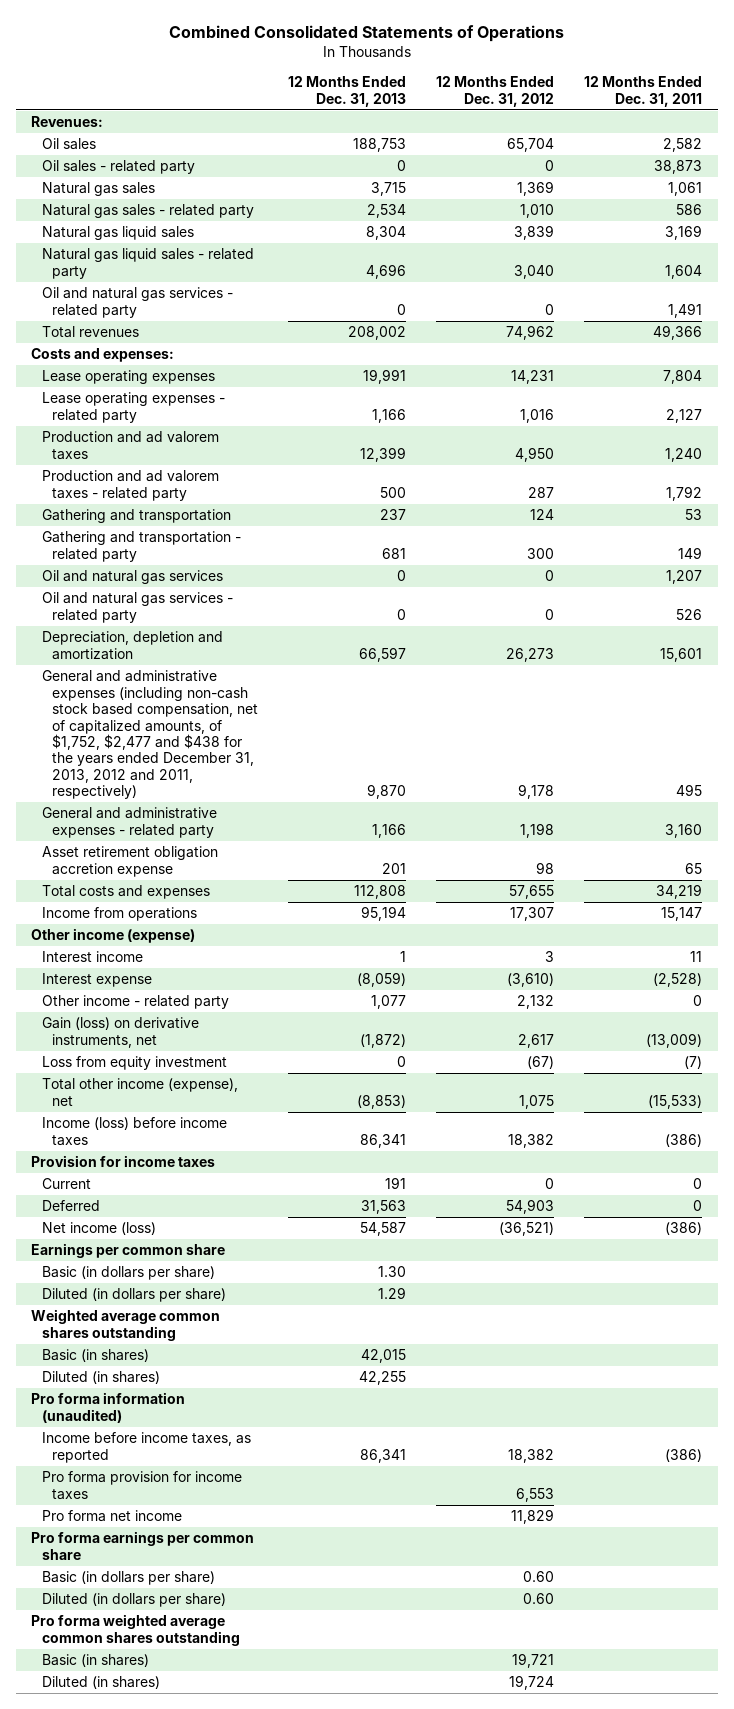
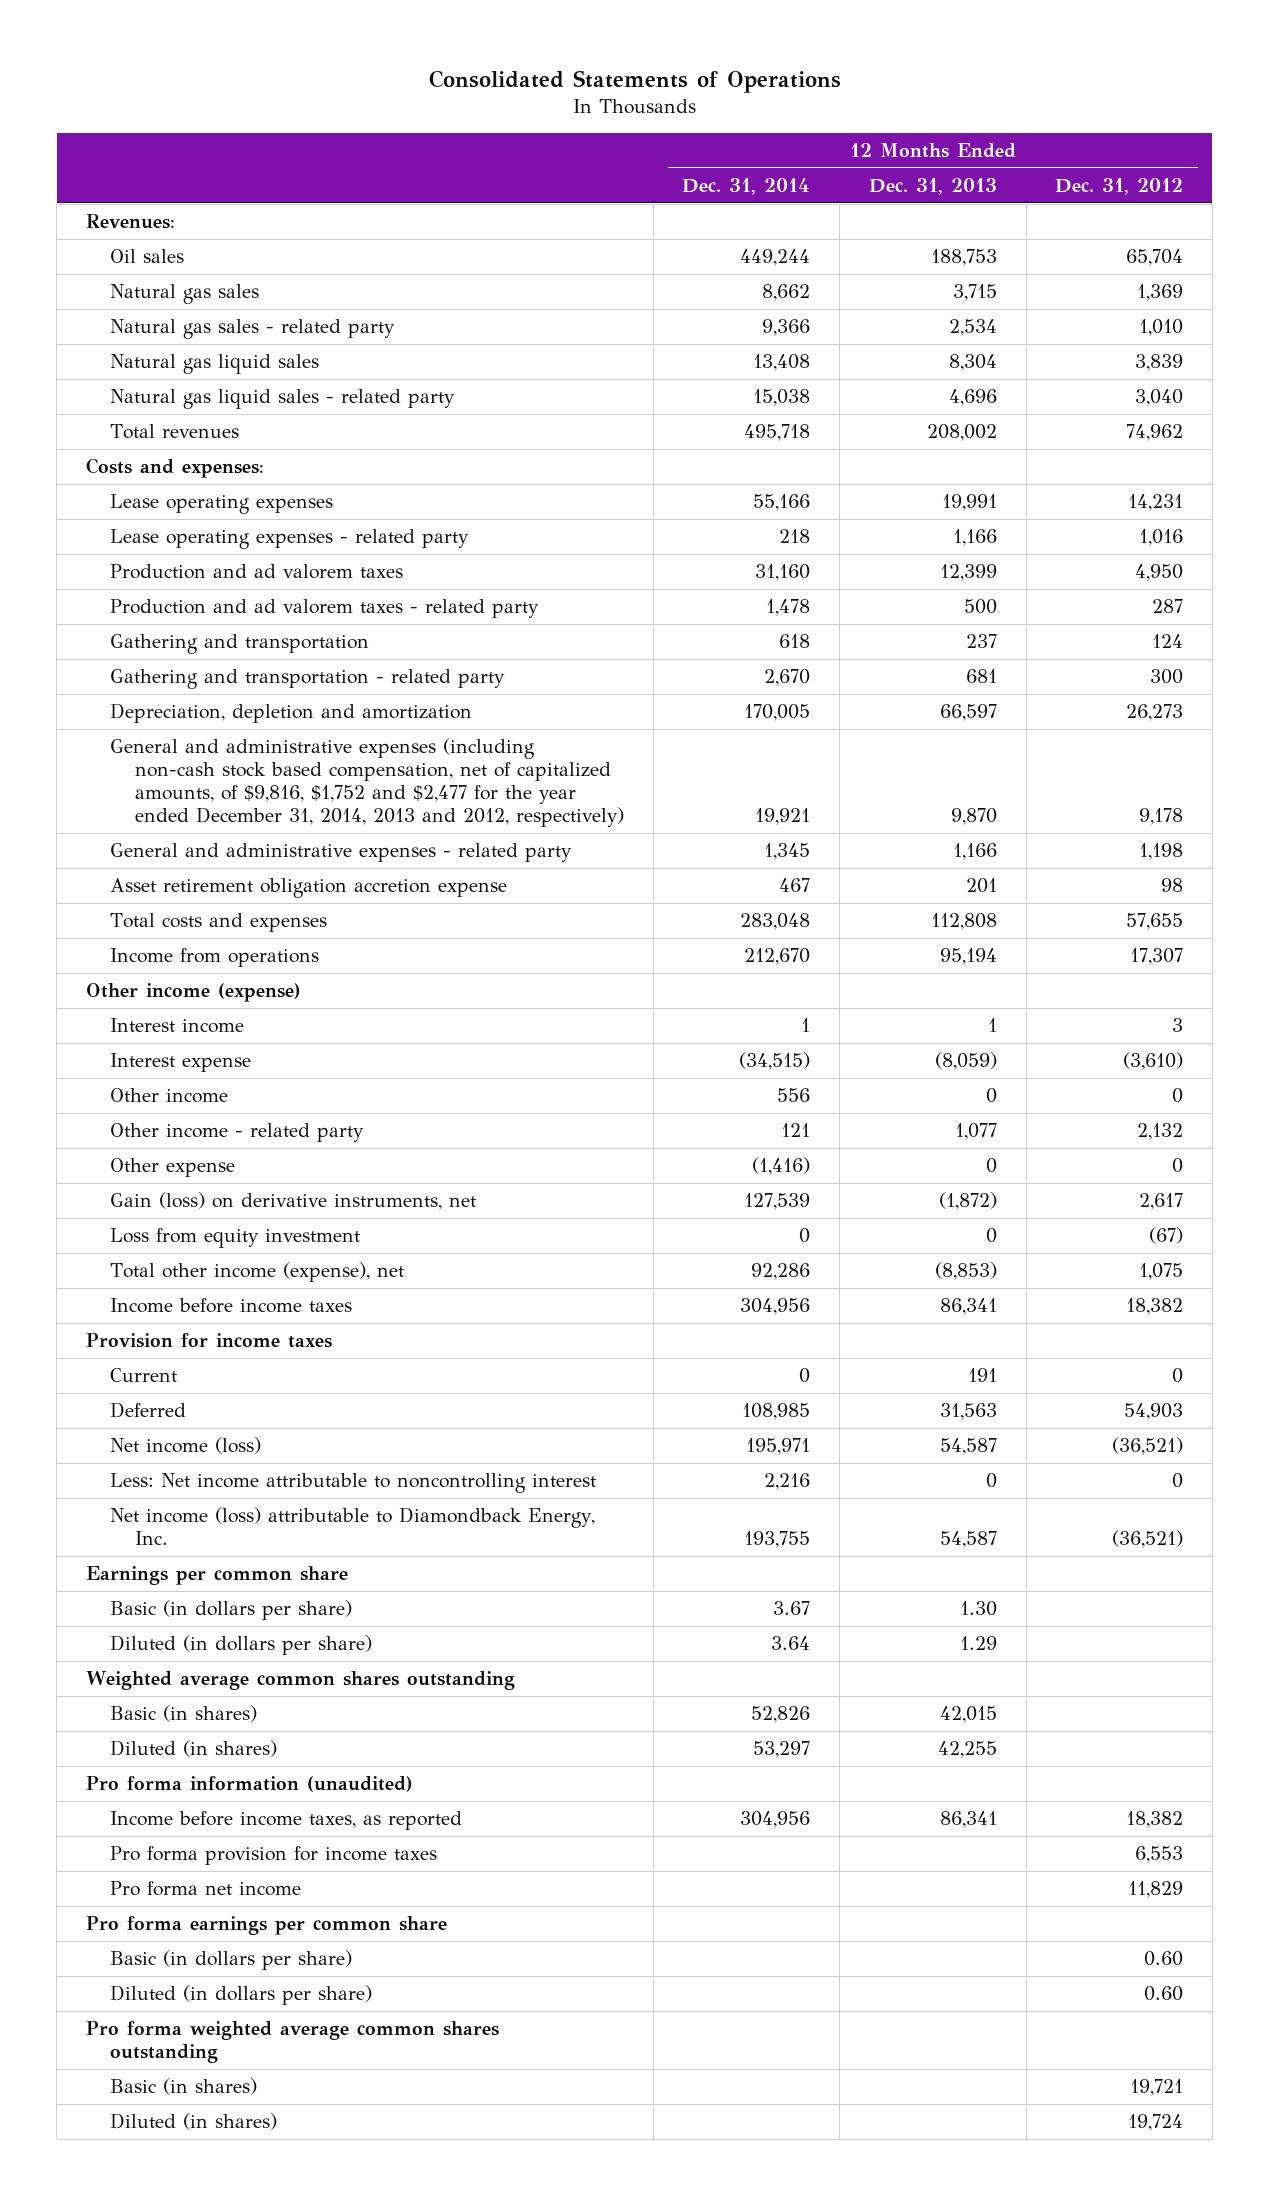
[168,25,564,43] Combined Consolidated Statements of Operations -> [428,69,841,93] Consolidated Statements of Operations
[584,76,703,107] 12 Months Ended Dec. 31, 2011 -> none
none -> [682,177,811,195] Dec. 31, 2014
[41,160,195,175] Oil sales - related party -> none
[41,287,233,318] Oil and natural gas services - related party -> none
[41,570,223,585] Oil and natural gas services -> none
[41,592,233,623] Oil and natural gas services - related party -> none
[41,670,259,800] General and administrative expenses (including non-cash stock based compensation, net of capitalized amounts, of $1,752, $2,477 and $438 for the years ended December 31, 2013, 2012 and 2011, respectively) -> [110,738,624,827] General and administrative expenses (including non-cash stock based compensation, net of capitalized amounts, of $9,816, $1,752 and $2,477 for the year ended December 31, 2014, 2013 and 2012, respectively)
none -> [110,1088,229,1104] Other income
none -> [110,1158,236,1178] Other expense
[41,1117,227,1146] Income (loss) before income taxes -> [110,1298,353,1314] Income before income taxes
none -> [110,1473,597,1494] Less: Net income attributable to noncontrolling interest
none -> [110,1507,596,1546] Net income (loss) attributable to Diamondback Energy, Inc.

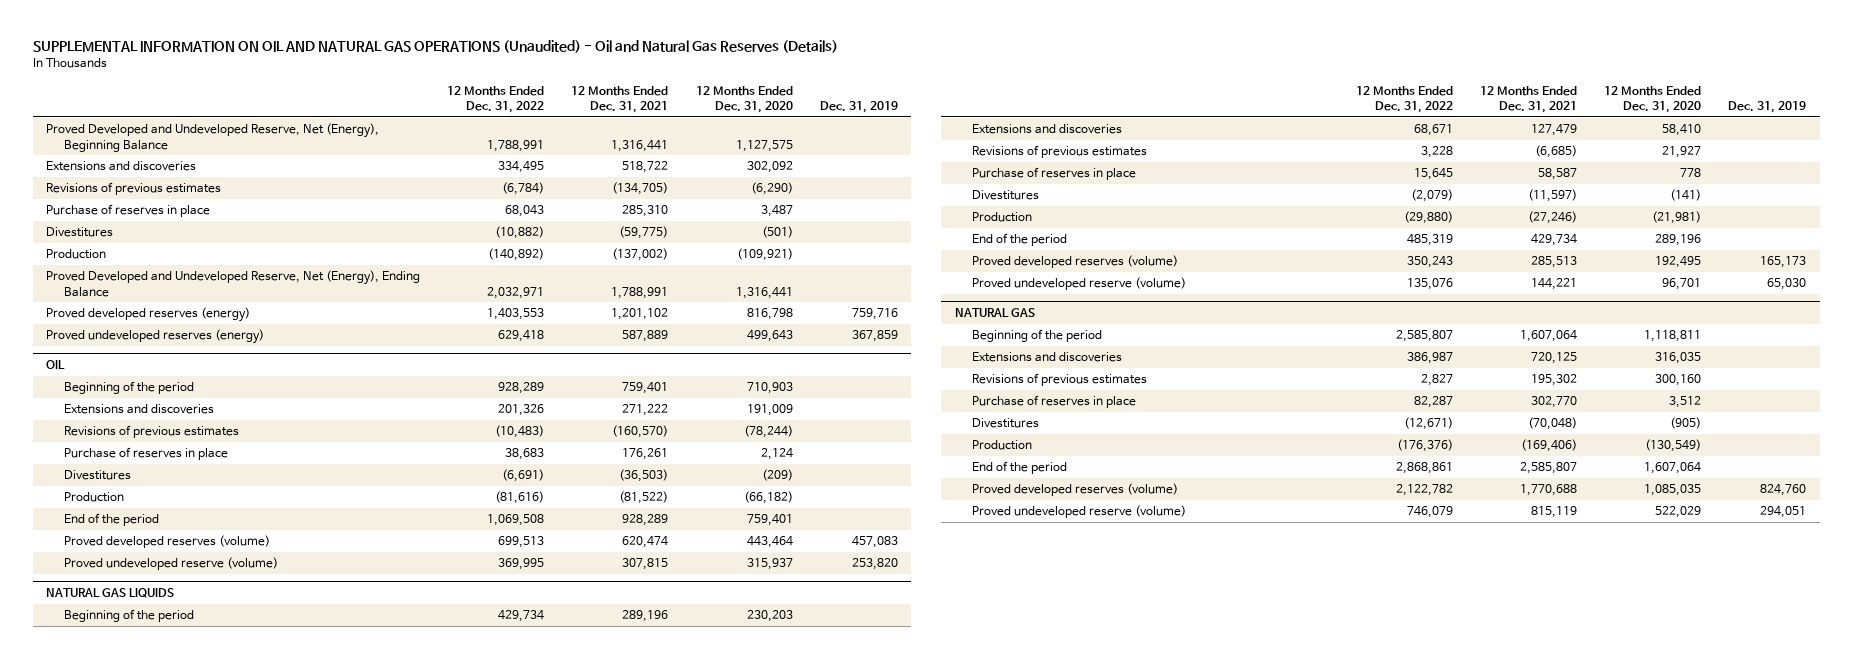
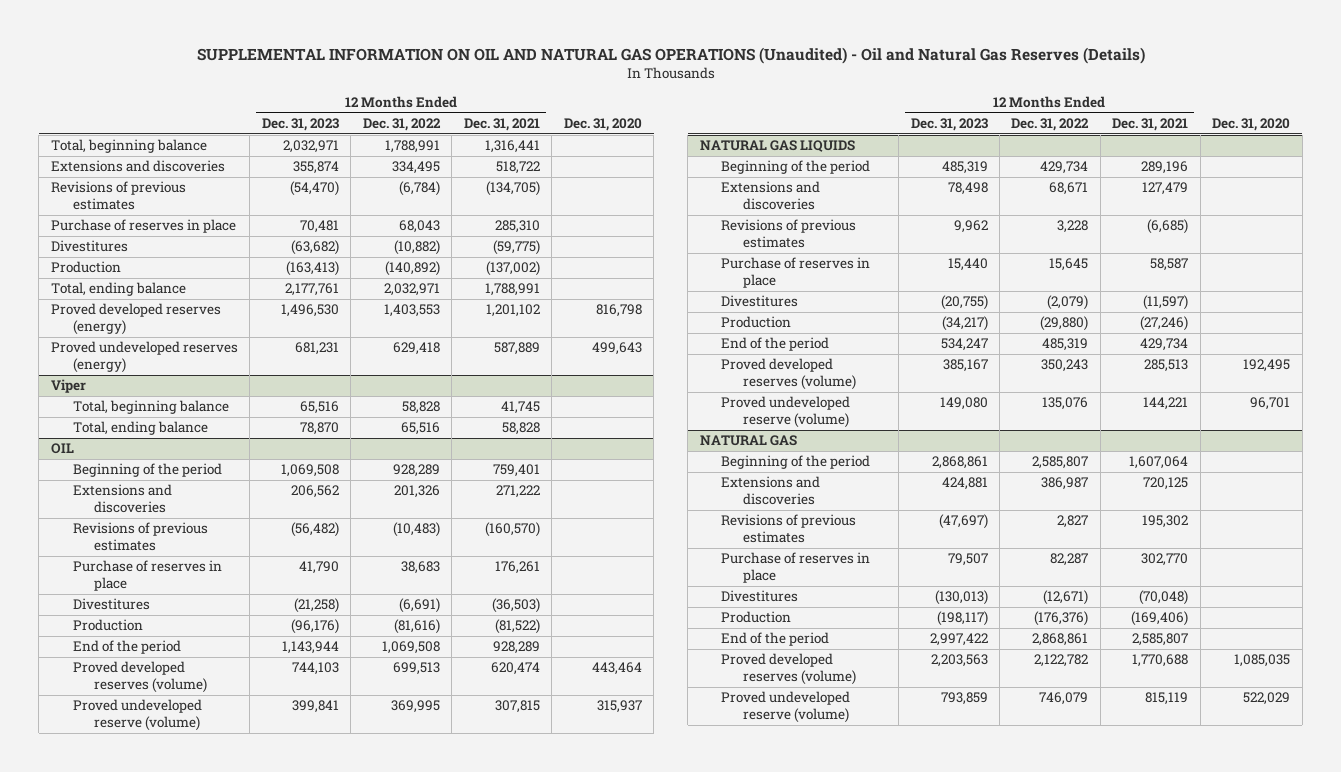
[695,85,793,114] 12 Months Ended Dec. 31, 2020 -> none
[819,101,898,114] Dec. 31, 2019 -> none
none -> [261,118,339,132] Dec. 31, 2023
none -> [563,118,642,132] Dec. 31, 2020
[46,123,380,152] Proved Developed and Undeveloped Reserve, Net (Energy), Beginning Balance -> [50,139,207,154] Total, beginning balance
[46,270,421,297] Proved Developed and Undeveloped Reserve, Net (Energy), Ending Balance -> [50,282,186,297] Total, ending balance
none -> [50,379,86,394] Viper
none -> [72,400,229,415] Total, beginning balance
none -> [72,421,208,436] Total, ending balance

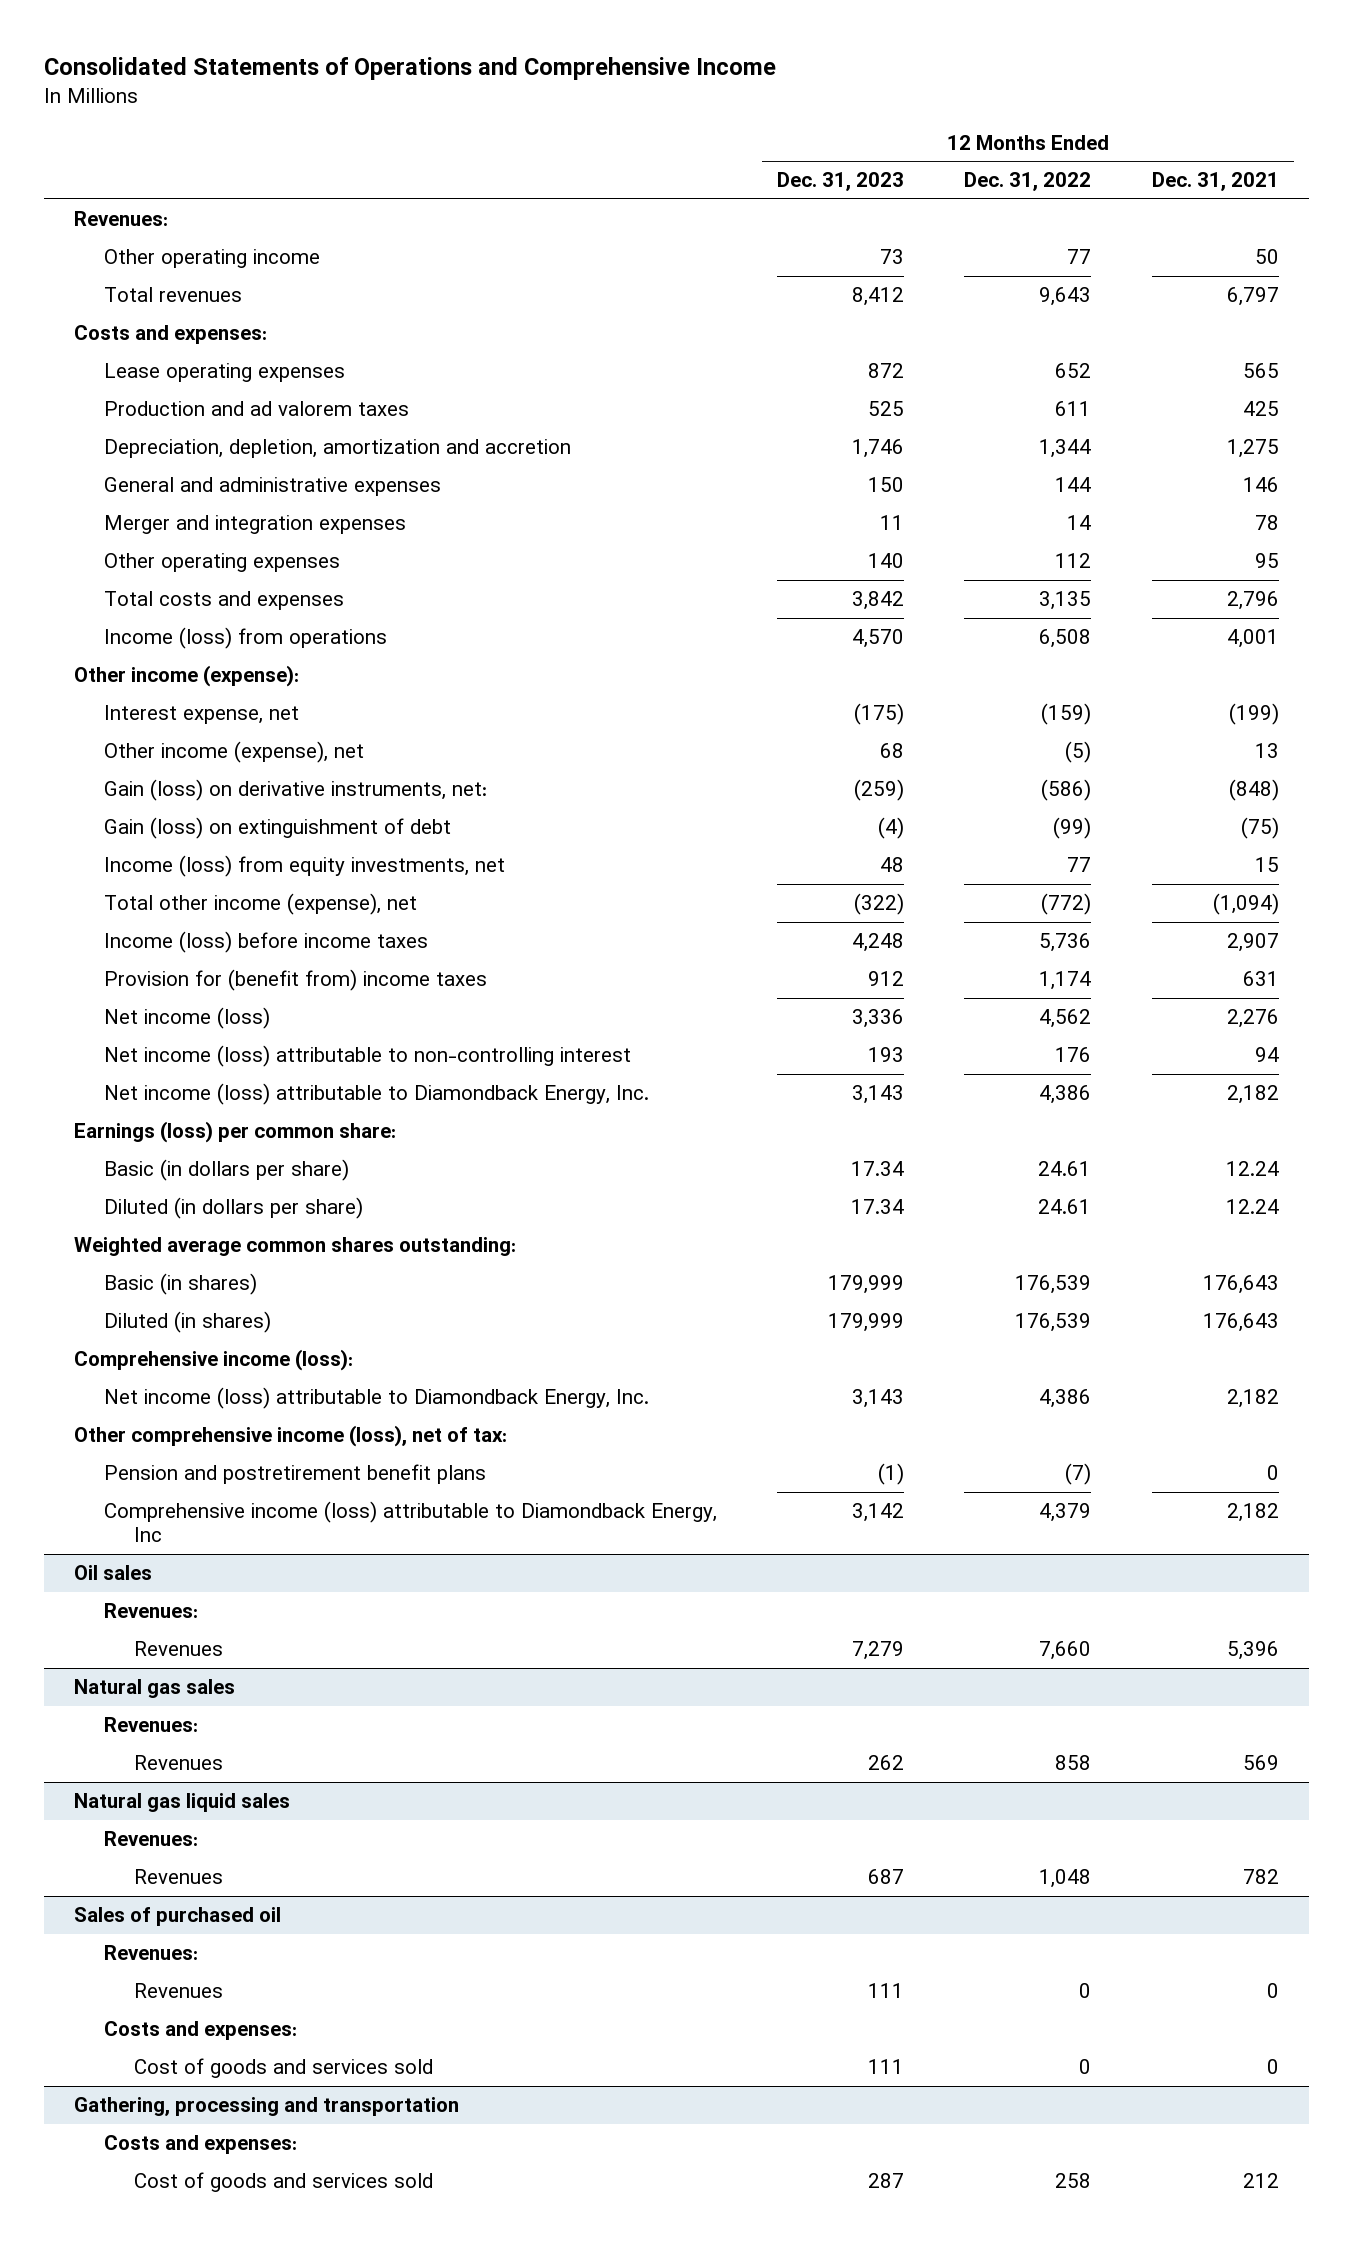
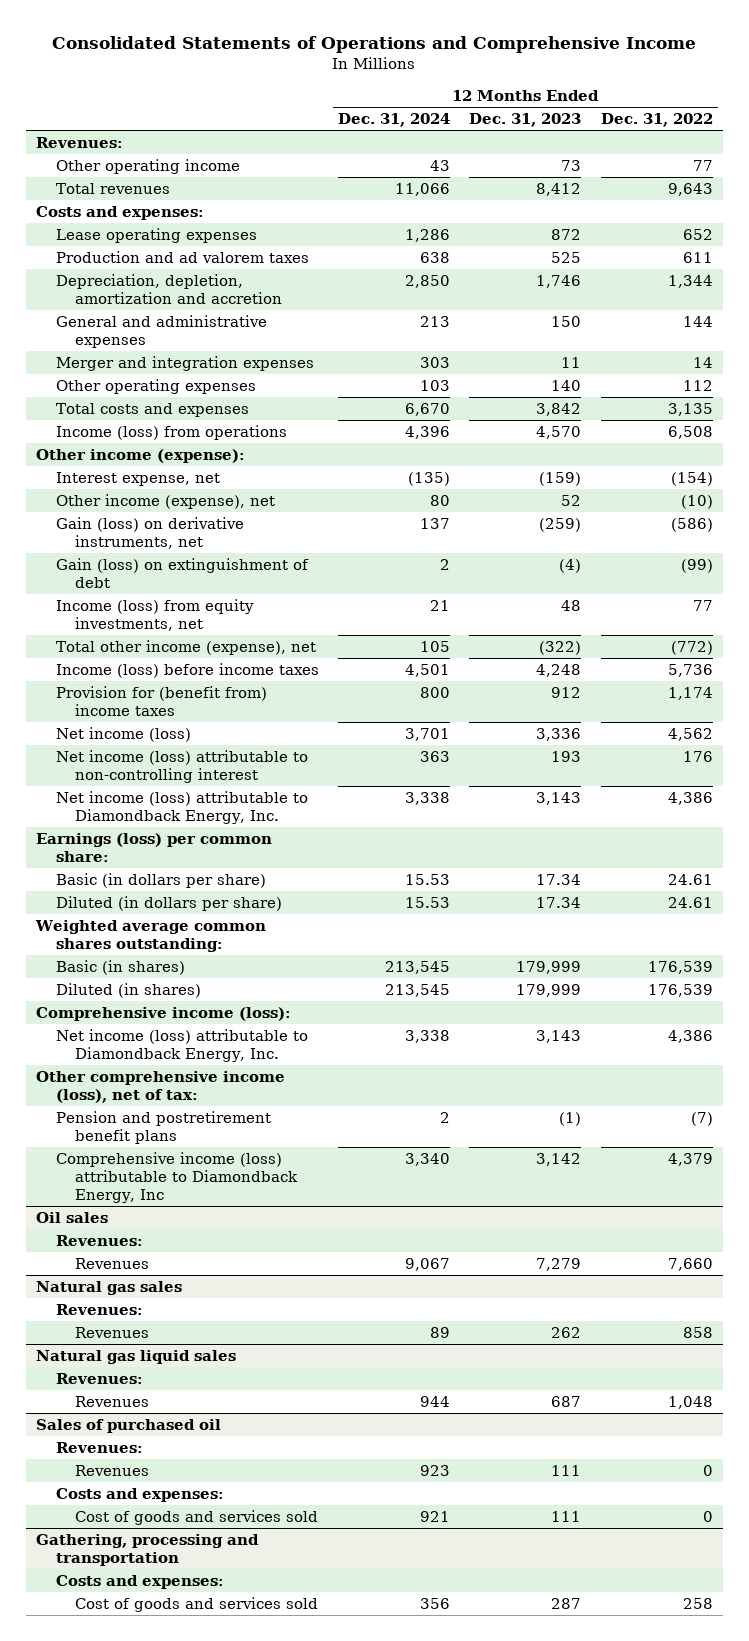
[1151,172,1279,192] Dec. 31, 2021 -> none
none -> [338,113,451,128] Dec. 31, 2024
[854,703,905,726] (175) -> [539,472,582,487] (159)
[1041,703,1092,726] (159) -> [670,472,713,487] (154)
[880,743,905,759] 68 -> [561,495,582,507] 52
[1065,741,1092,764] (5) -> [680,495,713,510] (10)
[103,779,487,802] Gain (loss) on derivative instruments, net: -> [55,517,244,549] Gain (loss) on derivative instruments, net

